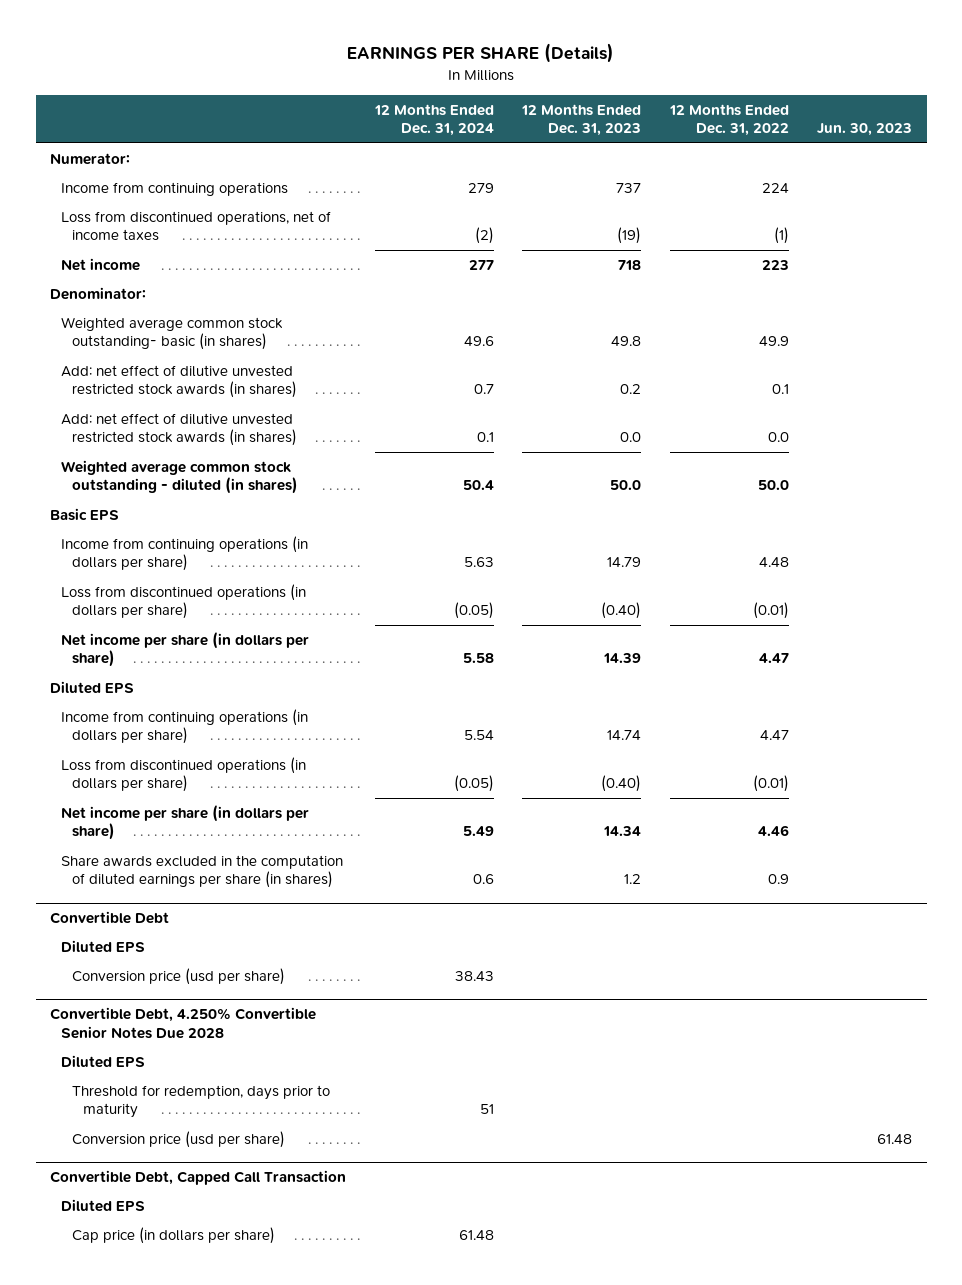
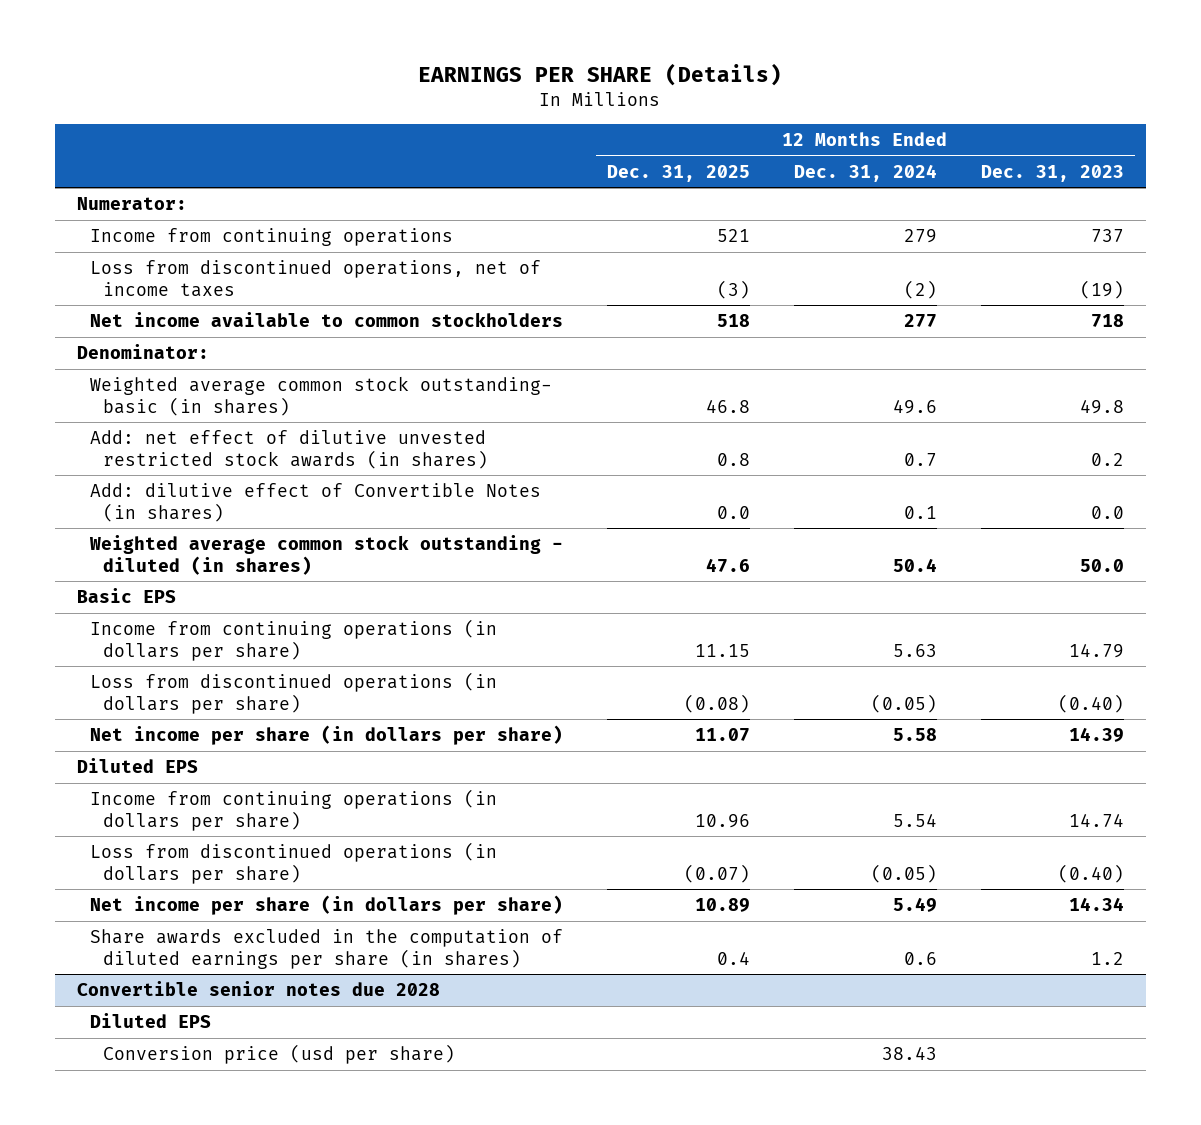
[668,103,789,137] 12 Months Ended Dec. 31, 2022 -> none
[817,123,913,137] Jun. 30, 2023 -> none
none -> [606,164,750,182] Dec. 31, 2025
[61,257,141,271] Net income -> [90,312,564,328] Net income available to common stockholders
[61,412,298,447] Add: net effect of dilutive unvested restricted stock awards (in shares) -> [90,483,542,522] Add: dilutive effect of Convertible Notes (in shares)
[50,911,170,925] Convertible Debt -> [76,981,440,997] Convertible senior notes due 2028
[50,1007,317,1039] Convertible Debt, 4.250% Convertible Senior Notes Due 2028 -> none
[61,1054,146,1068] Diluted EPS -> none
[72,1084,331,1119] Threshold for redemption, days prior to maturity -> none
[72,1130,286,1148] Conversion price (usd per share) -> none
[50,1170,347,1186] Convertible Debt, Capped Call Transaction -> none
[61,1198,146,1212] Diluted EPS -> none
[72,1226,276,1244] Cap price (in dollars per share) -> none

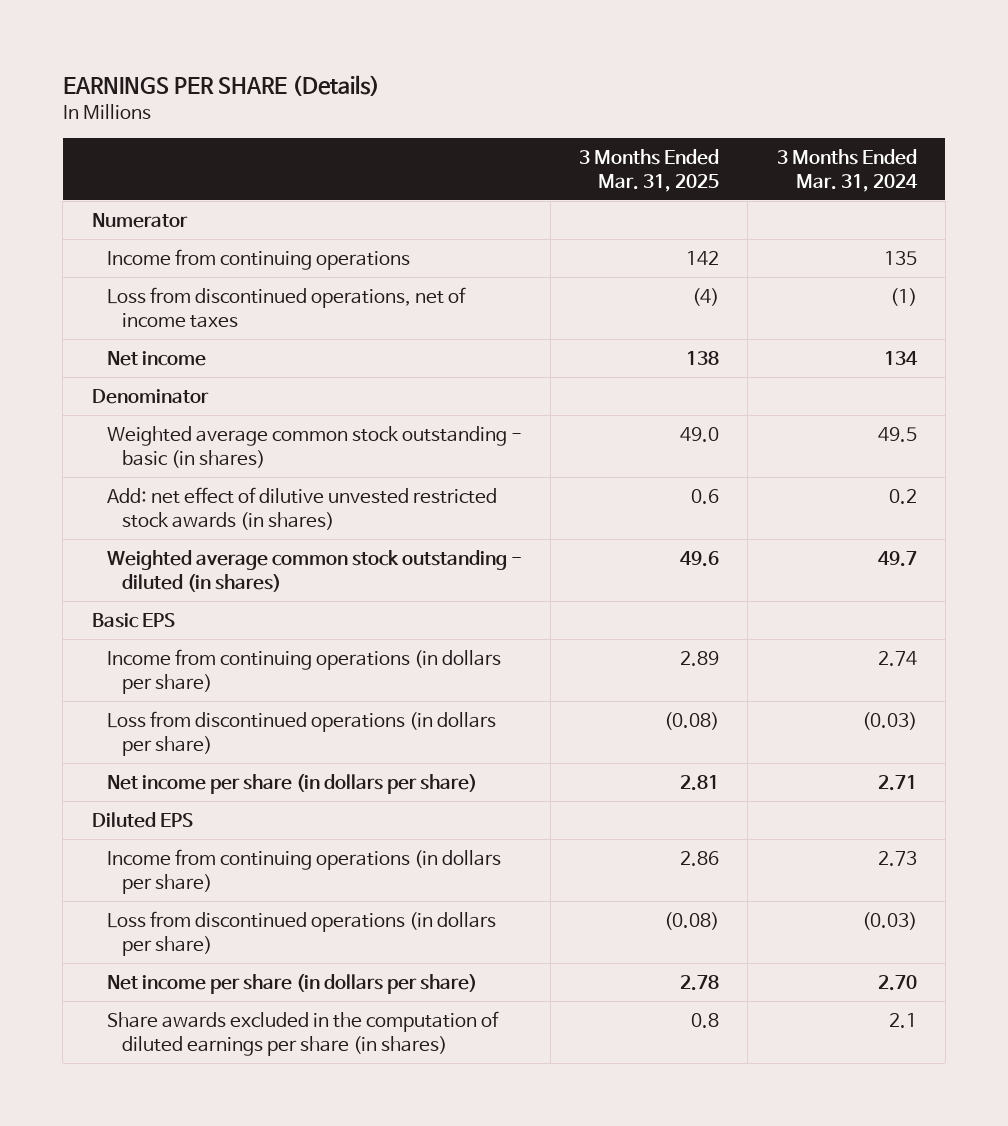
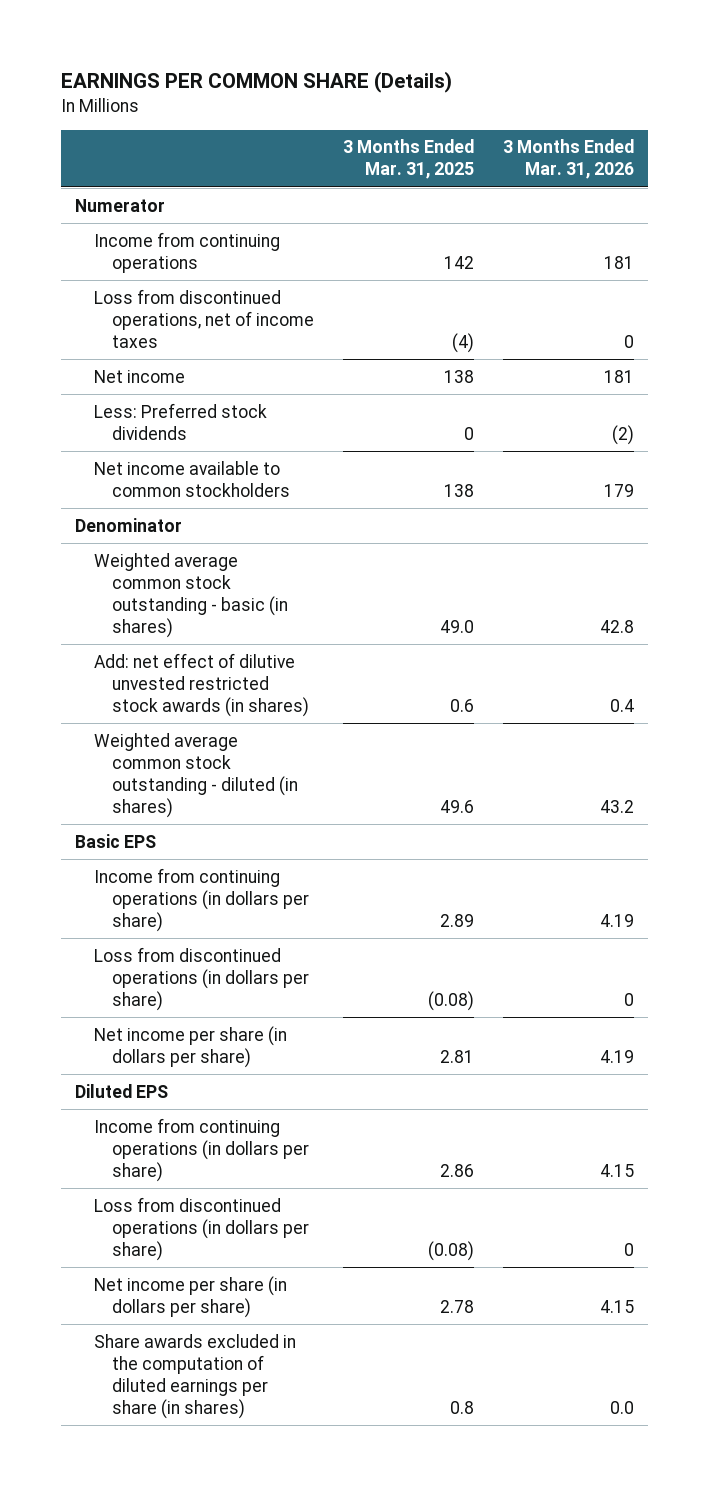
[62,74,380,96] EARNINGS PER SHARE (Details) -> [60,71,452,94] EARNINGS PER COMMON SHARE (Details)
[776,148,918,192] 3 Months Ended Mar. 31, 2024 -> none
none -> [502,139,634,180] 3 Months Ended Mar. 31, 2026
none -> [93,402,267,440] Less: Preferred stock dividends
none -> [93,460,291,497] Net income available to common stockholders

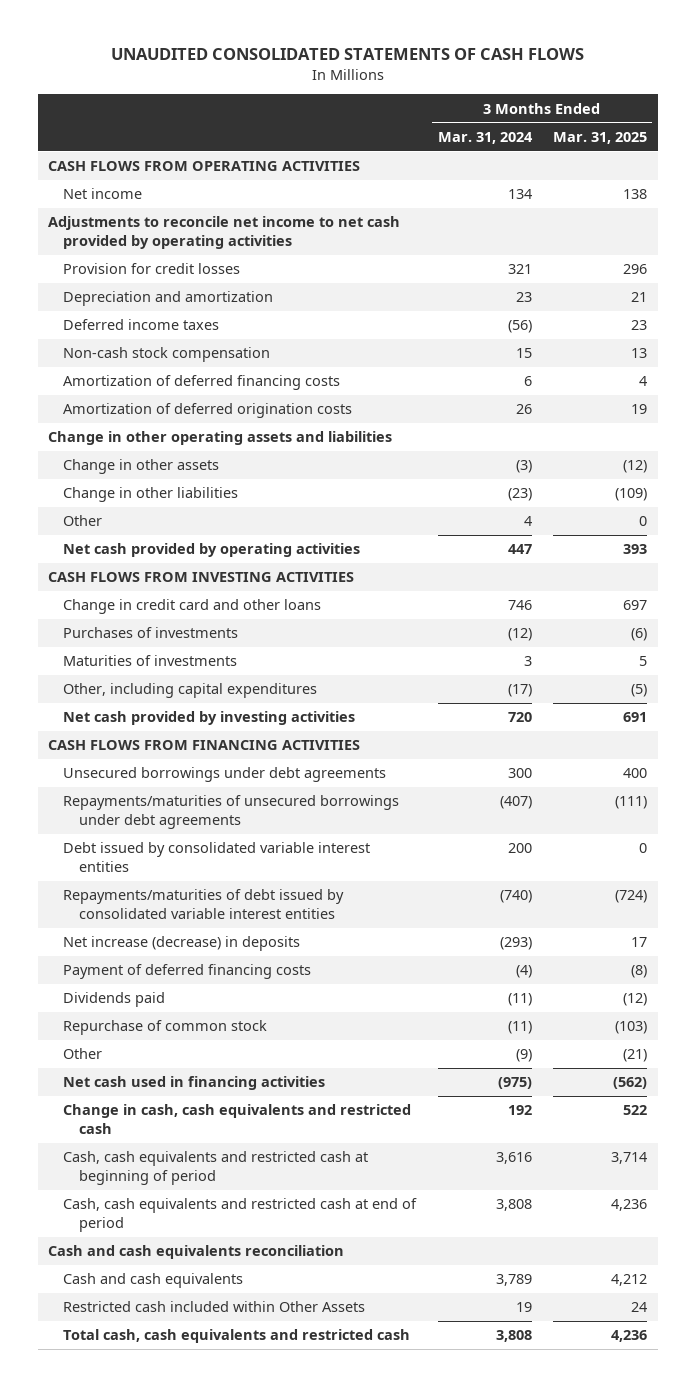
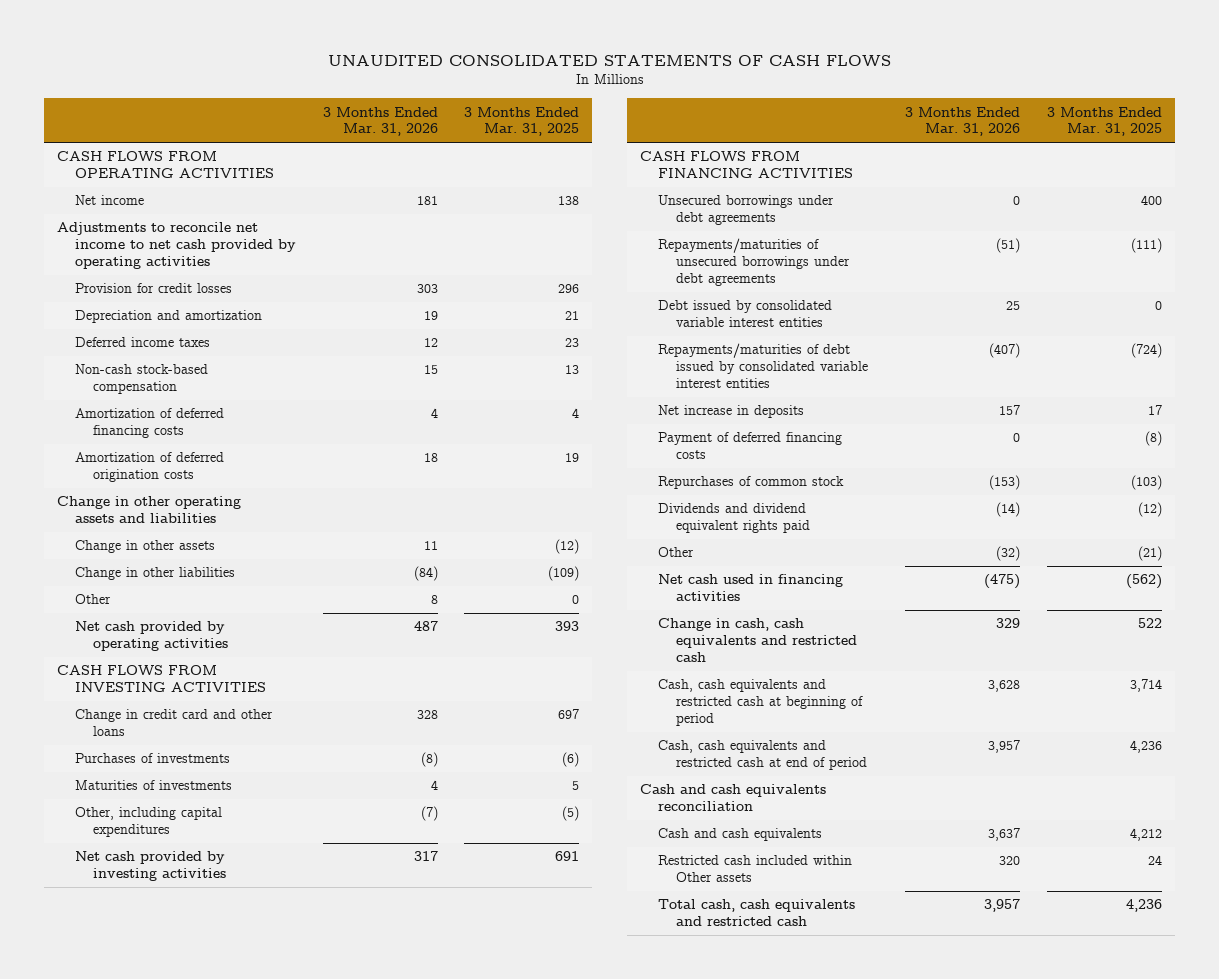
[437,131,533,144] Mar. 31, 2024 -> none
none -> [322,106,438,137] 3 Months Ended Mar. 31, 2026
[63,347,271,363] Non-cash stock compensation -> [75,364,209,395] Non-cash stock-based compensation
[63,936,301,952] Net increase (decrease) in deposits -> [657,405,804,419] Net increase in deposits
[63,992,166,1008] Dividends paid -> none
[63,1020,268,1036] Repurchase of common stock -> [657,476,844,490] Repurchases of common stock
none -> [657,503,810,534] Dividends and dividend equivalent rights paid
[63,1301,366,1313] Restricted cash included within Other Assets -> [657,855,852,883] Restricted cash included within Other assets

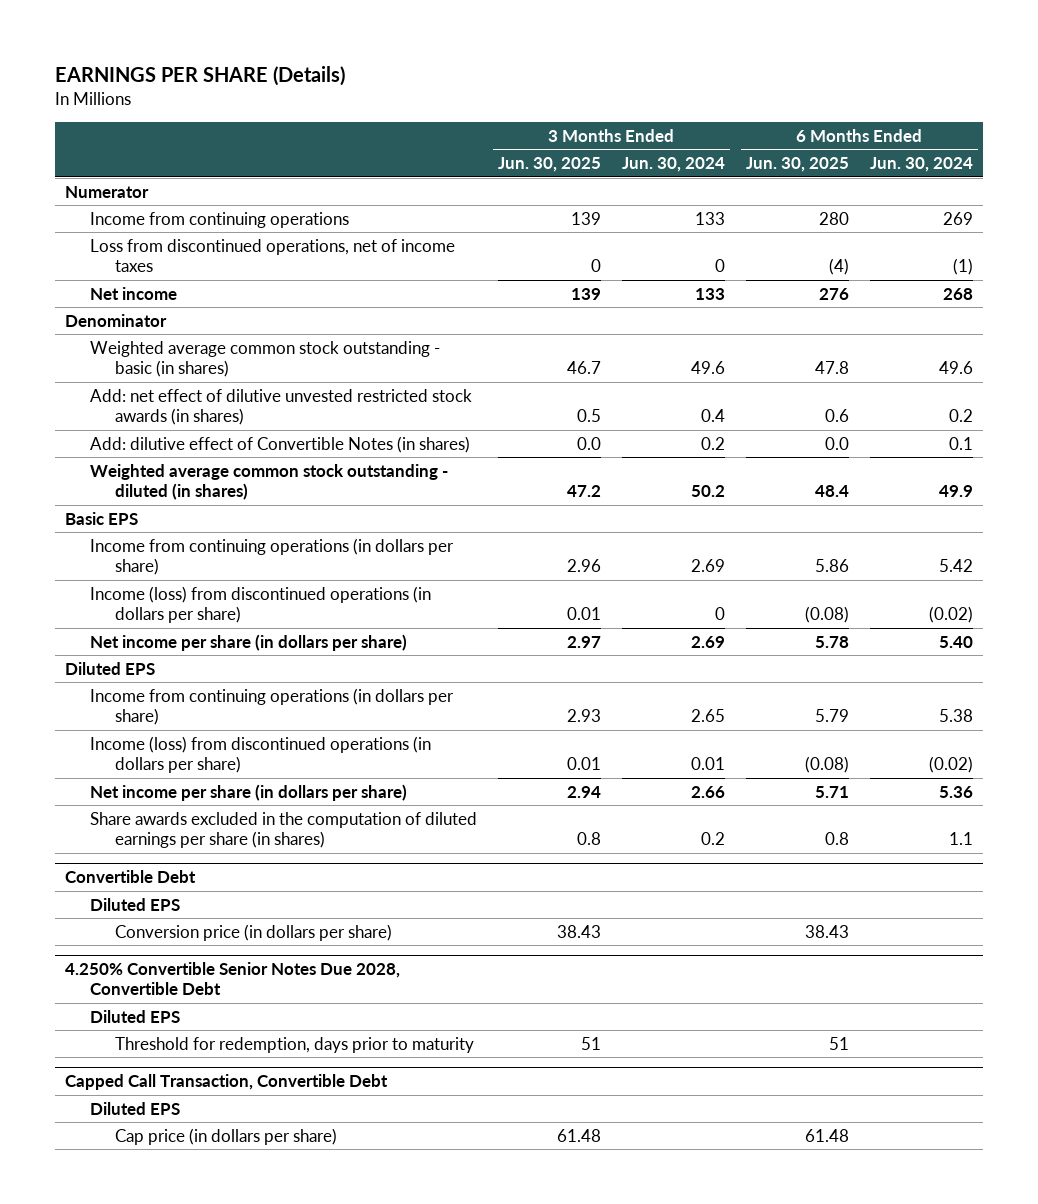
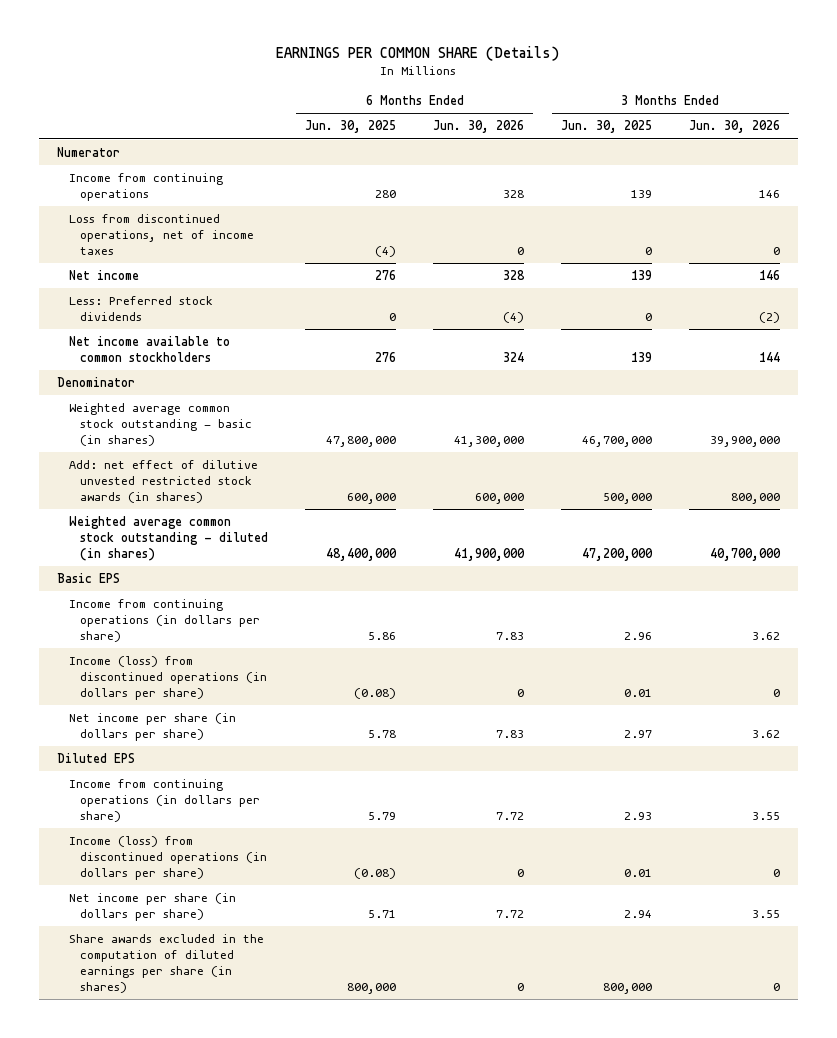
[54,65,345,86] EARNINGS PER SHARE (Details) -> [276,46,560,62] EARNINGS PER COMMON SHARE (Details)
[621,157,725,173] Jun. 30, 2024 -> none
[869,157,973,173] Jun. 30, 2024 -> none
none -> [433,120,525,134] Jun. 30, 2026
none -> [688,120,780,134] Jun. 30, 2026
none -> [68,296,213,322] Less: Preferred stock dividends
none -> [68,336,230,363] Net income available to common stockholders
[90,435,471,453] Add: dilutive effect of Convertible Notes (in shares) -> none
[567,361,602,375] 46.7 -> [581,436,652,448] 46,700,000
[814,361,849,375] 47.8 -> [326,436,397,448] 47,800,000
[577,409,602,423] 0.5 -> [602,493,652,505] 500,000
[824,409,849,423] 0.6 -> [347,493,397,505] 600,000
[567,485,602,498] 47.2 -> [581,548,653,562] 47,200,000
[814,485,849,498] 48.4 -> [326,548,398,562] 48,400,000
[65,870,197,884] Convertible Debt -> none
[90,897,181,911] Diluted EPS -> none
[115,923,393,941] Conversion price (in dollars per share) -> none
[65,962,401,996] 4.250% Convertible Senior Notes Due 2028, Convertible Debt -> none
[90,1009,181,1023] Diluted EPS -> none
[115,1036,475,1053] Threshold for redemption, days prior to maturity -> none
[65,1074,389,1091] Capped Call Transaction, Convertible Debt -> none
[90,1101,181,1115] Diluted EPS -> none
[115,1127,338,1145] Cap price (in dollars per share) -> none
[577,832,602,846] 0.8 -> [602,982,652,994] 800,000
[824,832,849,846] 0.8 -> [347,982,397,994] 800,000

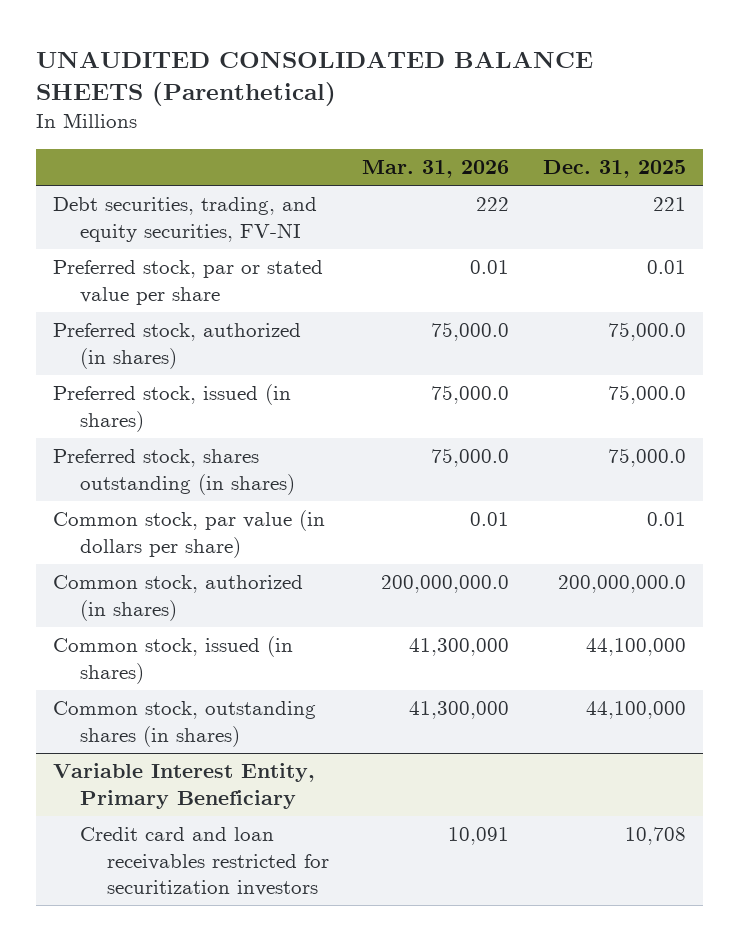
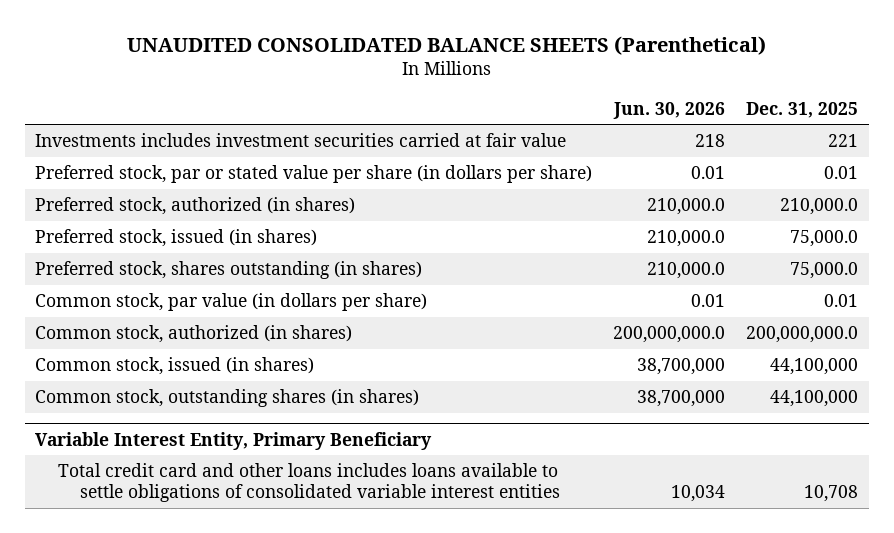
[362,160,510,179] Mar. 31, 2026 -> none
none -> [613,101,726,119] Jun. 30, 2026
[52,197,317,242] Debt securities, trading, and equity securities, FV-NI -> [35,133,567,148] Investments includes investment securities carried at fair value
[52,260,323,305] Preferred stock, par or stated value per share -> [35,165,593,184] Preferred stock, par or stated value per share (in dollars per share)
[607,322,686,342] 75,000.0 -> [780,198,859,216] 210,000.0
[79,827,329,897] Credit card and loan receivables restricted for securitization investors -> [57,463,561,503] Total credit card and other loans includes loans available to settle obligations of consolidated variable interest entities

